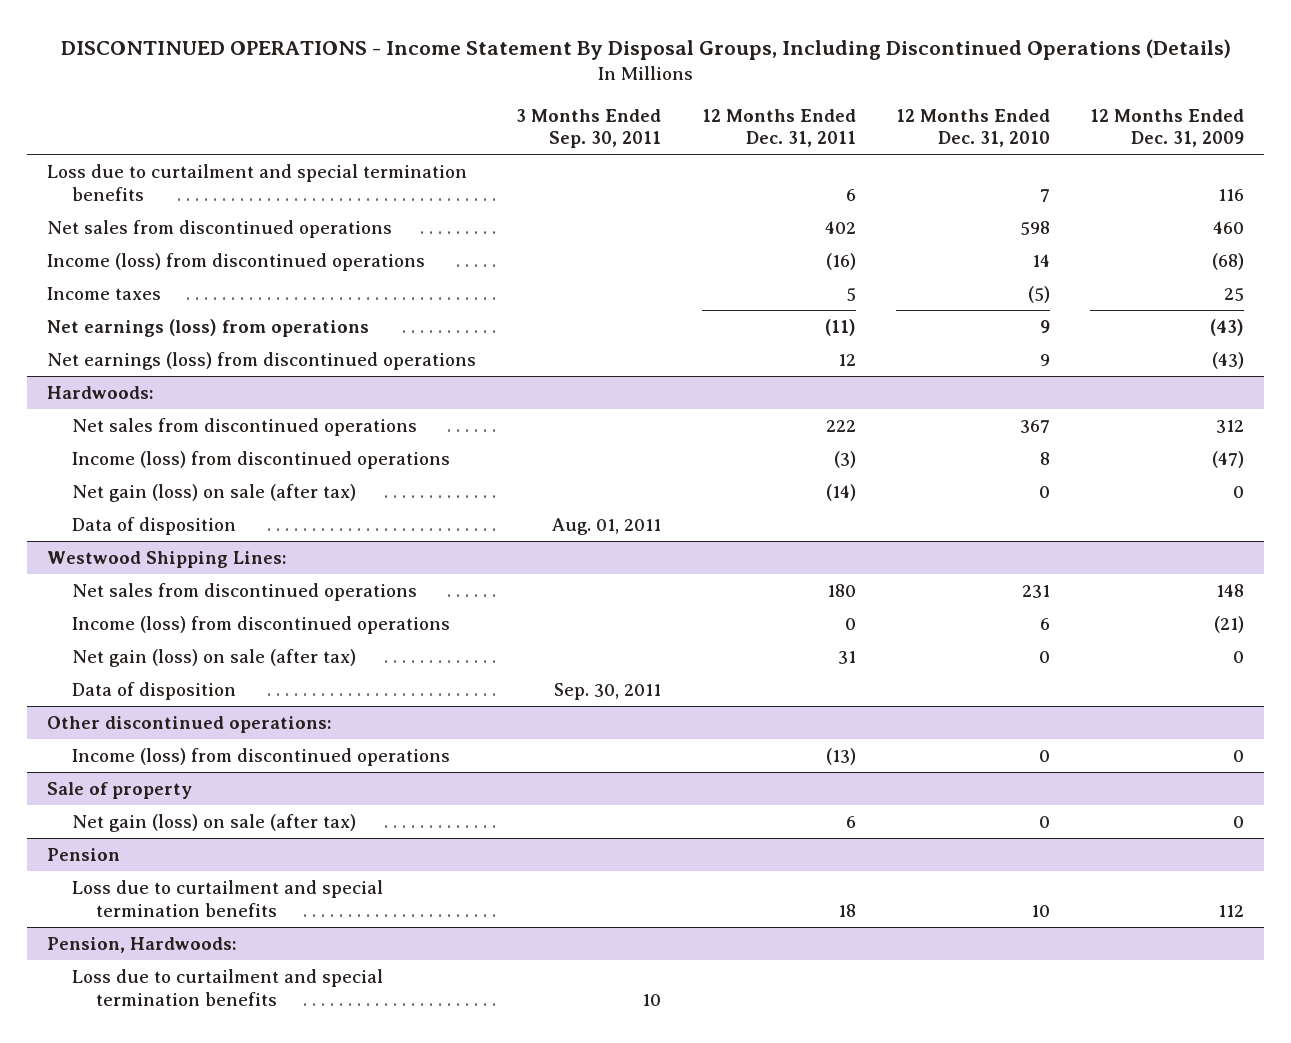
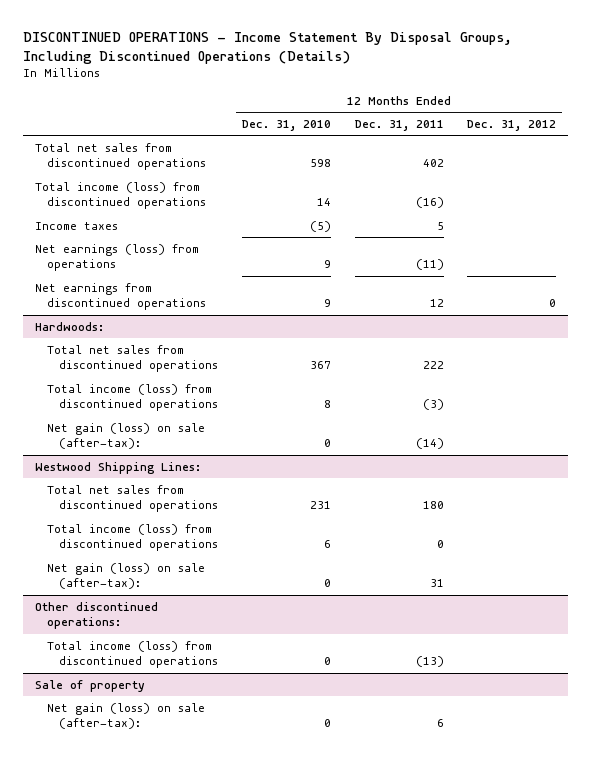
[516,108,662,149] 3 Months Ended Sep. 30, 2011 -> none
[1090,108,1245,148] 12 Months Ended Dec. 31, 2009 -> none
none -> [467,119,557,131] Dec. 31, 2012
[46,163,467,201] Loss due to curtailment and special termination benefits -> none
[46,219,392,238] Net sales from discontinued operations -> [35,142,207,171] Total net sales from discontinued operations
[46,252,425,271] Income (loss) from discontinued operations -> [35,181,207,210] Total income (loss) from discontinued operations
[46,351,476,370] Net earnings (loss) from discontinued operations -> [35,282,207,311] Net earnings from discontinued operations
[71,516,236,535] Data of disposition -> none
[71,417,417,436] Net sales from discontinued operations -> [47,344,219,373] Total net sales from discontinued operations
[71,450,450,469] Income (loss) from discontinued operations -> [47,383,219,412] Total income (loss) from discontinued operations
[71,483,356,502] Net gain (loss) on sale (after tax) -> [47,422,206,450] Net gain (loss) on sale (after-tax):
[71,681,236,700] Data of disposition -> none
[71,582,417,601] Net sales from discontinued operations -> [47,484,219,513] Total net sales from discontinued operations
[71,615,450,634] Income (loss) from discontinued operations -> [47,523,219,552] Total income (loss) from discontinued operations
[71,648,356,667] Net gain (loss) on sale (after tax) -> [47,562,206,590] Net gain (loss) on sale (after-tax):
[71,747,450,766] Income (loss) from discontinued operations -> [47,640,219,669] Total income (loss) from discontinued operations
[46,847,120,861] Pension -> none
[71,879,383,917] Loss due to curtailment and special termination benefits -> none
[46,936,237,953] Pension, Hardwoods: -> none
[71,968,383,1006] Loss due to curtailment and special termination benefits -> none
[71,813,356,832] Net gain (loss) on sale (after tax) -> [47,702,206,730] Net gain (loss) on sale (after-tax):

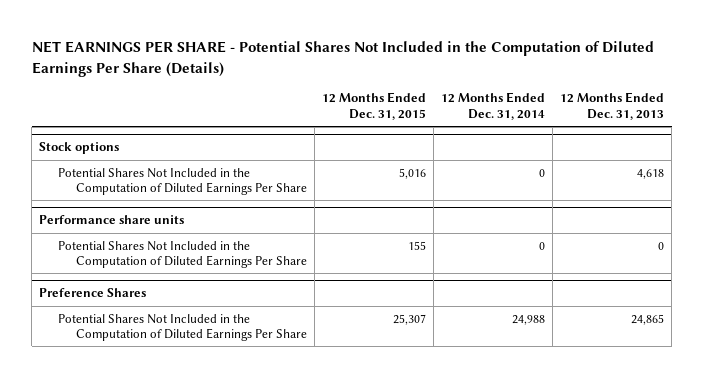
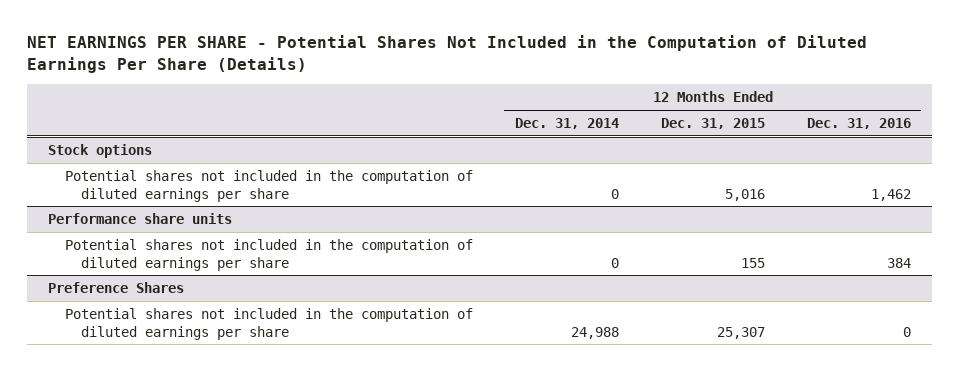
[560,92,665,121] 12 Months Ended Dec. 31, 2013 -> none
none -> [806,118,911,130] Dec. 31, 2016
[57,167,308,196] Potential Shares Not Included in the Computation of Diluted Earnings Per Share -> [64,169,473,202] Potential shares not included in the computation of diluted earnings per share
[57,240,308,269] Potential Shares Not Included in the Computation of Diluted Earnings Per Share -> [64,238,473,271] Potential shares not included in the computation of diluted earnings per share
[57,313,308,342] Potential Shares Not Included in the Computation of Diluted Earnings Per Share -> [64,307,473,340] Potential shares not included in the computation of diluted earnings per share

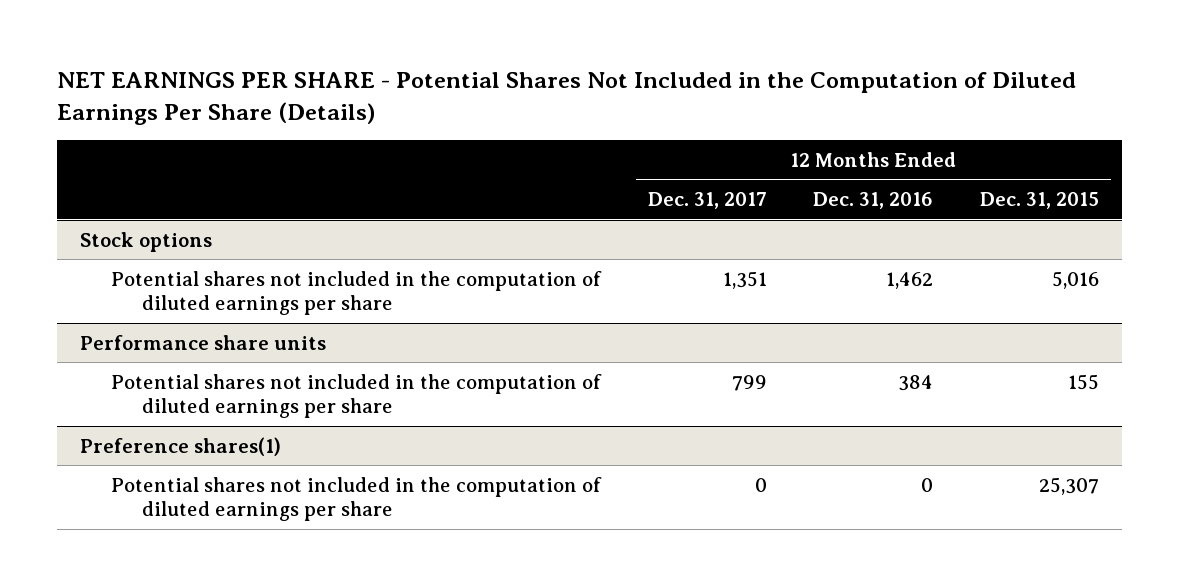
[514,118,619,130] Dec. 31, 2014 -> none
none -> [647,192,767,210] Dec. 31, 2017
[47,281,184,293] Preference Shares -> [80,436,282,456] Preference shares(1)

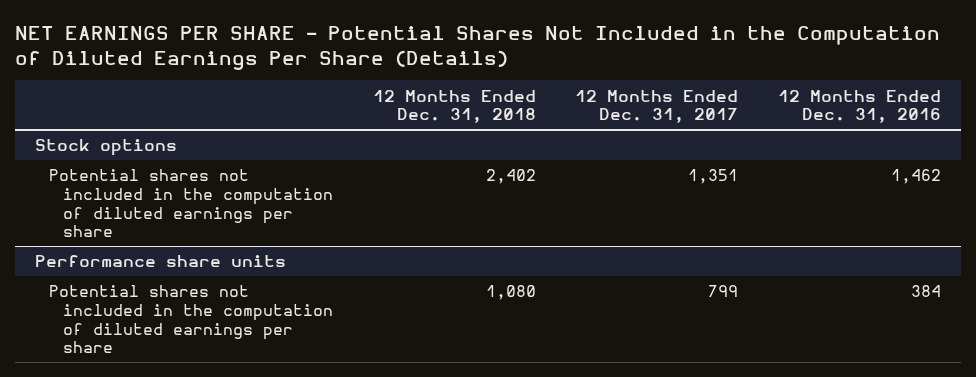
[980,192,1100,210] Dec. 31, 2015 -> none
none -> [372,89,536,124] 12 Months Ended Dec. 31, 2018
[80,436,282,456] Preference shares(1) -> none
[111,476,603,522] Potential shares not included in the computation of diluted earnings per share -> none

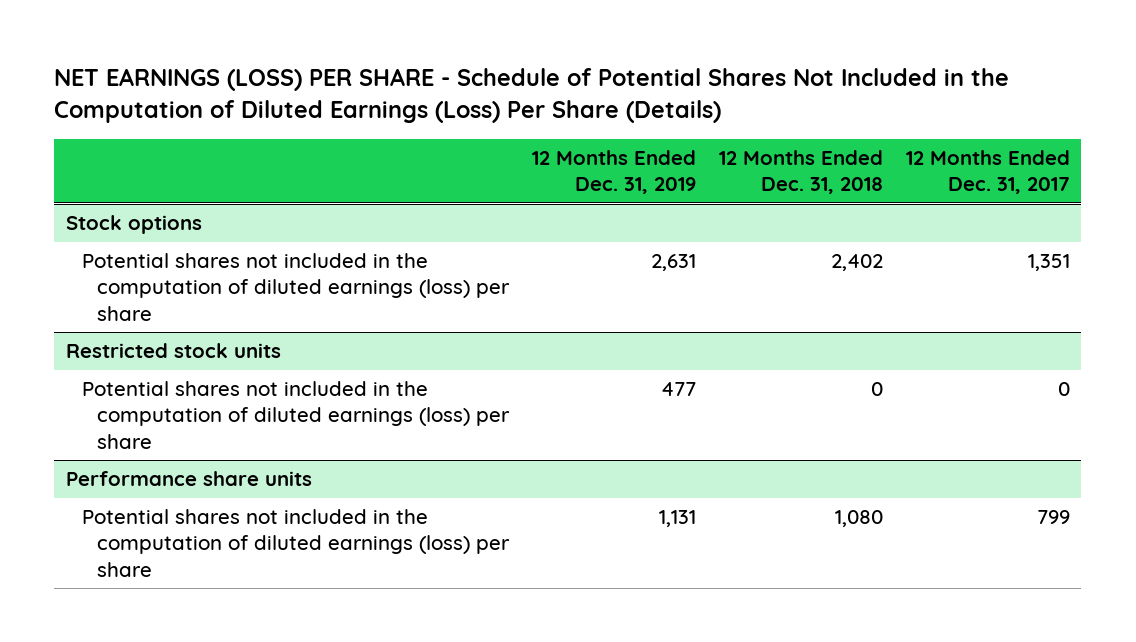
[15,25,941,70] NET EARNINGS PER SHARE - Potential Shares Not Included in the Computation of Diluted Earnings Per Share (Details) -> [54,68,1010,124] NET EARNINGS (LOSS) PER SHARE - Schedule of Potential Shares Not Included in the Computation of Diluted Earnings (Loss) Per Share (Details)
[778,89,942,124] 12 Months Ended Dec. 31, 2016 -> none
none -> [532,149,697,195] 12 Months Ended Dec. 31, 2019
[48,169,333,238] Potential shares not included in the computation of diluted earnings per share -> [81,253,511,321] Potential shares not included in the computation of diluted earnings (loss) per share
none -> [65,343,281,359] Restricted stock units
none -> [81,381,511,449] Potential shares not included in the computation of diluted earnings (loss) per share
[48,285,333,354] Potential shares not included in the computation of diluted earnings per share -> [81,509,511,577] Potential shares not included in the computation of diluted earnings (loss) per share

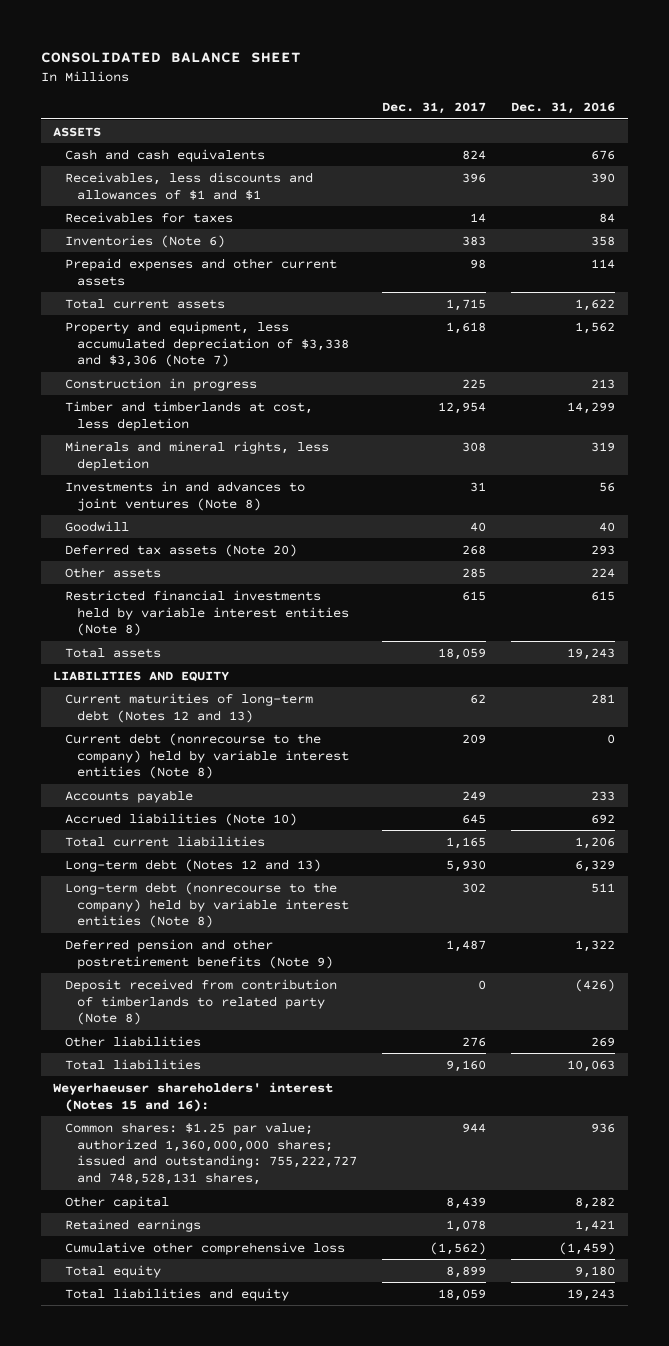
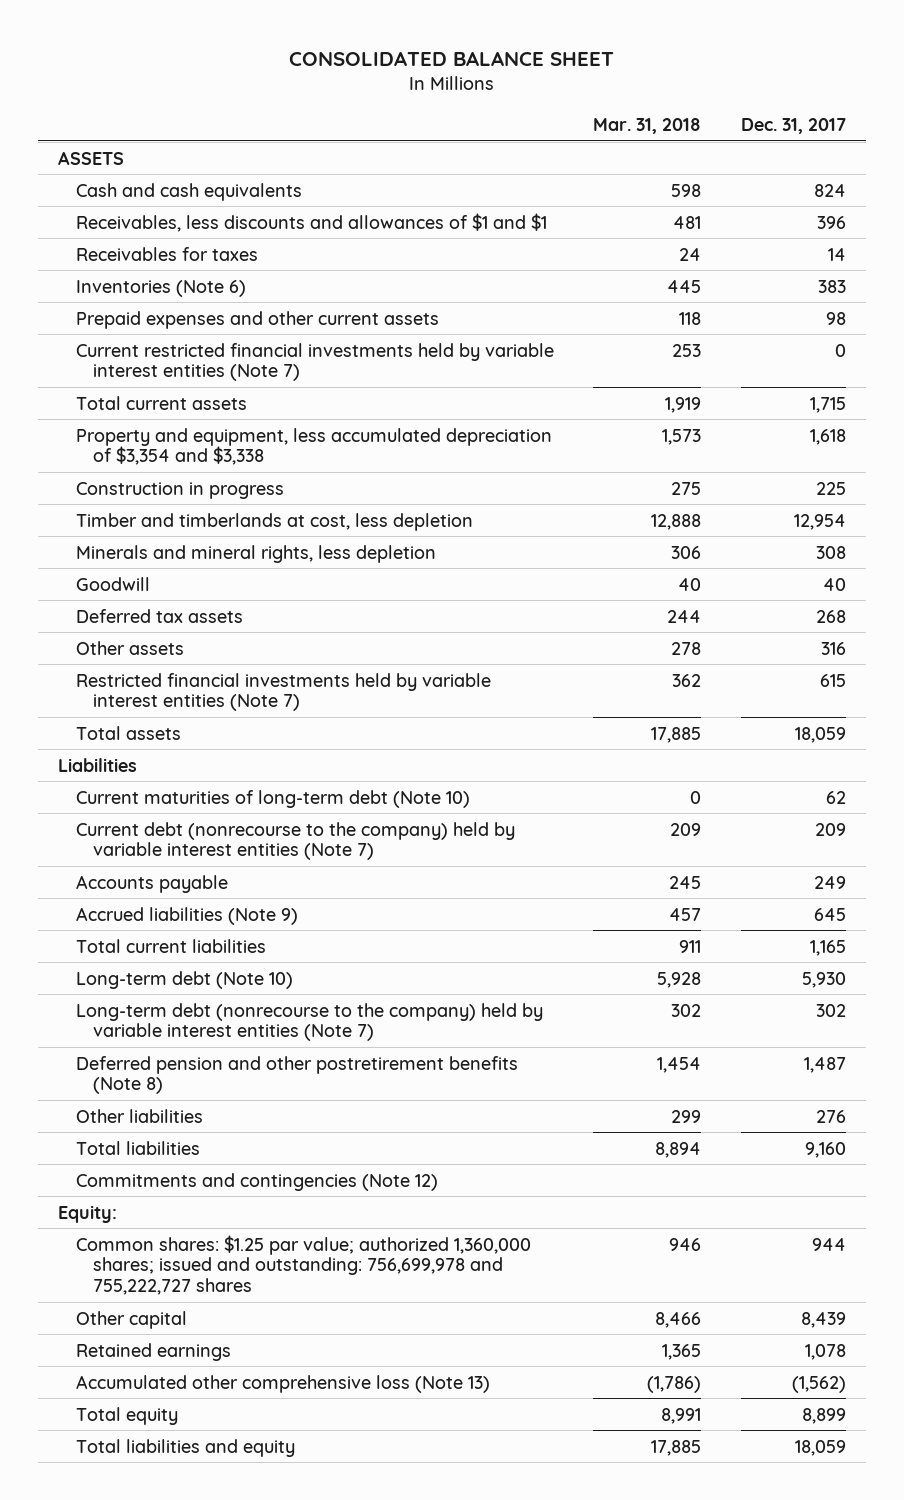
[511,102,616,115] Dec. 31, 2016 -> none
none -> [593,117,702,134] Mar. 31, 2018
none -> [75,342,554,382] Current restricted financial investments held by variable interest entities (Note 7)
[65,320,350,368] Property and equipment, less accumulated depreciation of $3,338 and $3,306 (Note 7) -> [75,427,552,466] Property and equipment, less accumulated depreciation of $3,354 and $3,338
[65,480,306,511] Investments in and advances to joint ventures (Note 8) -> none
[65,543,298,557] Deferred tax assets (Note 20) -> [75,608,243,623] Deferred tax assets
[462,567,487,578] 285 -> [820,641,846,655] 316
[65,589,350,637] Restricted financial investments held by variable interest entities (Note 8) -> [75,672,491,712] Restricted financial investments held by variable interest entities (Note 7)
[53,670,230,682] LIABILITIES AND EQUITY -> none
none -> [58,757,138,772] Liabilities
[65,692,314,723] Current maturities of long-term debt (Notes 12 and 13) -> [75,789,470,808] Current maturities of long-term debt (Note 10)
[65,732,350,780] Current debt (nonrecourse to the company) held by variable interest entities (Note 8) -> [75,821,515,861] Current debt (nonrecourse to the company) held by variable interest entities (Note 7)
[65,812,298,826] Accrued liabilities (Note 10) -> [75,906,298,925] Accrued liabilities (Note 9)
[65,978,338,1026] Deposit received from contribution of timberlands to related party (Note 8) -> none
[65,858,322,872] Long-term debt (Notes 12 and 13) -> [75,970,293,989] Long-term debt (Note 10)
[65,881,350,929] Long-term debt (nonrecourse to the company) held by variable interest entities (Note 8) -> [75,1002,543,1042] Long-term debt (nonrecourse to the company) held by variable interest entities (Note 7)
[65,938,334,969] Deferred pension and other postretirement benefits (Note 9) -> [75,1055,518,1095] Deferred pension and other postretirement benefits (Note 8)
[53,1081,334,1112] Weyerhaeuser shareholders' interest (Notes 15 and 16): -> none
none -> [75,1172,438,1191] Commitments and contingencies (Note 12)
none -> [58,1204,118,1223] Equity:
[65,1121,358,1185] Common shares: $1.25 par value; authorized 1,360,000,000 shares; issued and outstanding: 755,222,727 and 748,528,131 shares, -> [75,1234,531,1296] Common shares: $1.25 par value; authorized 1,360,000 shares; issued and outstanding: 756,699,978 and 755,222,727 shares
[65,1241,346,1255] Cumulative other comprehensive loss -> [75,1374,490,1393] Accumulated other comprehensive loss (Note 13)

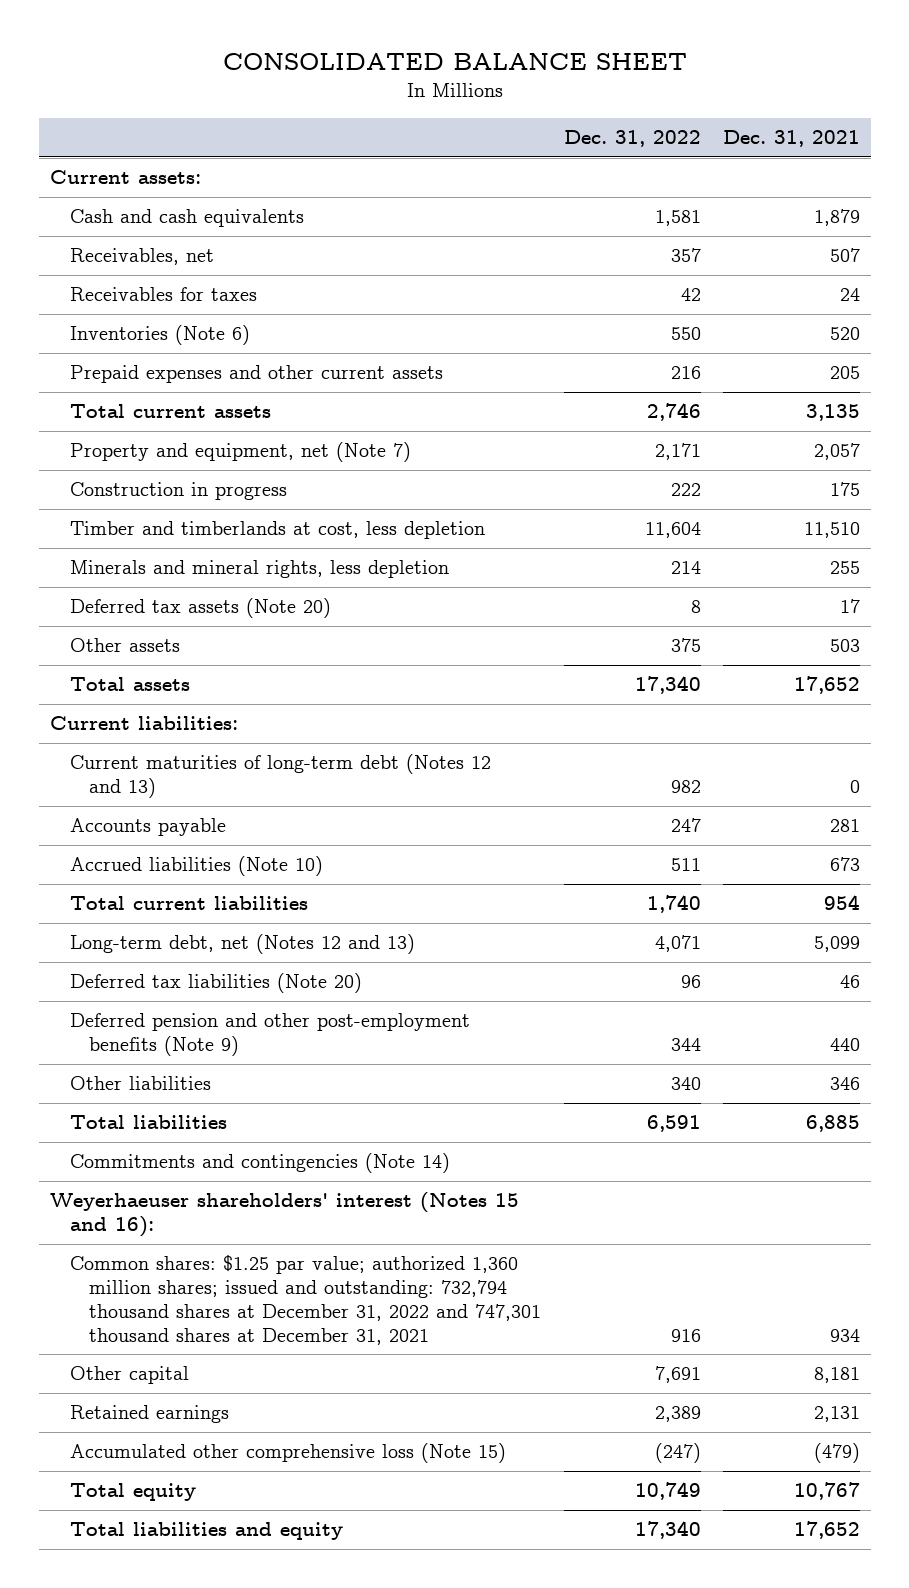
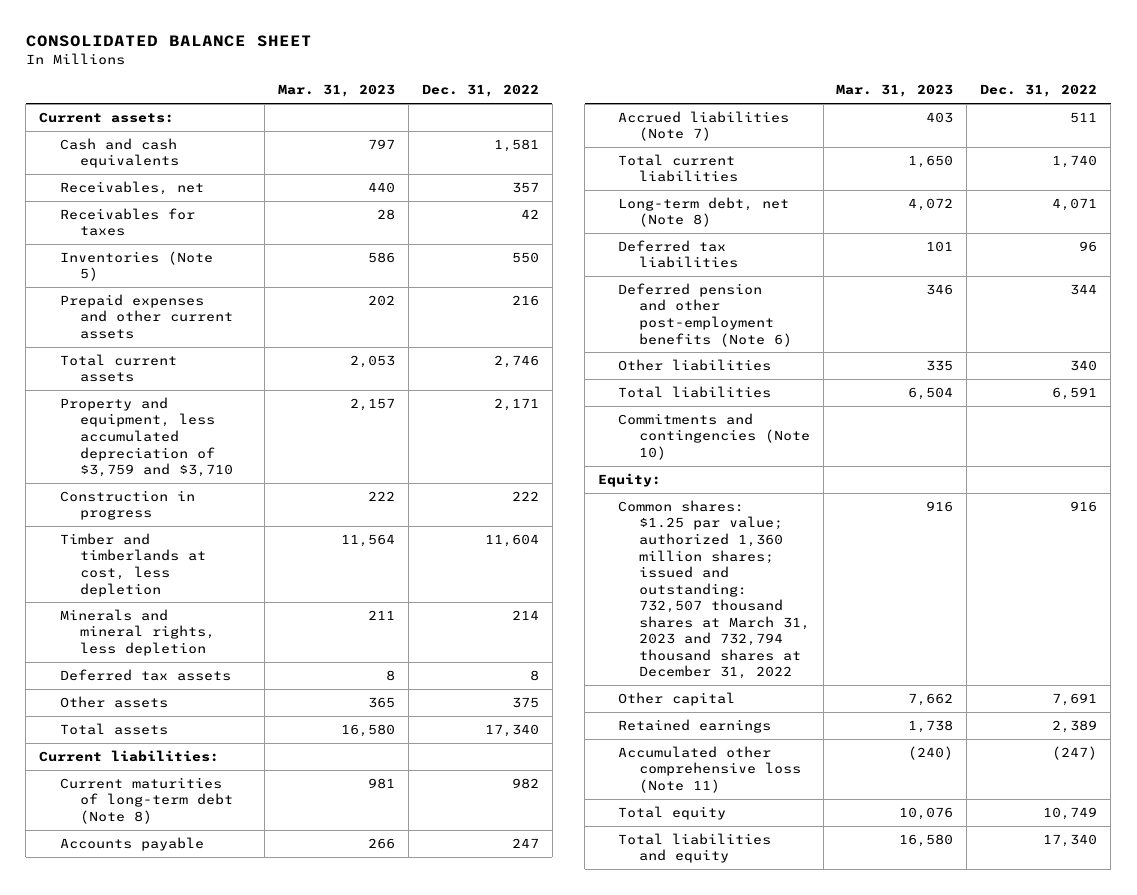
[722,130,860,148] Dec. 31, 2021 -> none
none -> [277,84,395,98] Mar. 31, 2023
[69,325,250,346] Inventories (Note 6) -> [59,250,213,282] Inventories (Note 5)
[69,442,411,463] Property and equipment, net (Note 7) -> [59,396,233,478] Property and equipment, less accumulated depreciation of $3,759 and $3,710
[69,598,331,619] Deferred tax assets (Note 20) -> [59,668,231,681] Deferred tax assets
[69,754,491,799] Current maturities of long-term debt (Notes 12 and 13) -> [59,776,233,824] Current maturities of long-term debt (Note 8)
[69,856,323,877] Accrued liabilities (Note 10) -> [618,110,790,142] Accrued liabilities (Note 7)
[69,934,415,955] Long-term debt, net (Notes 12 and 13) -> [618,196,790,228] Long-term debt, net (Note 8)
[69,973,362,994] Deferred tax liabilities (Note 20) -> [618,239,738,269] Deferred tax liabilities
[69,1013,470,1057] Deferred pension and other post-employment benefits (Note 9) -> [618,282,792,347] Deferred pension and other post-employment benefits (Note 6)
[69,1153,450,1174] Commitments and contingencies (Note 14) -> [618,412,810,460] Commitments and contingencies (Note 10)
[49,1192,519,1238] Weyerhaeuser shareholders' interest (Notes 15 and 16): -> [597,472,661,487] Equity:
[69,1255,542,1345] Common shares: $1.25 par value; authorized 1,360 million shares; issued and outstanding: 732,794 thousand shares at December 31, 2022 and 747,301 thousand shares at December 31, 2021 -> [618,499,810,680] Common shares: $1.25 par value; authorized 1,360 million shares; issued and outstanding: 732,507 thousand shares at March 31, 2023 and 732,794 thousand shares at December 31, 2022
[69,1443,506,1464] Accumulated other comprehensive loss (Note 15) -> [618,745,801,793] Accumulated other comprehensive loss (Note 11)

